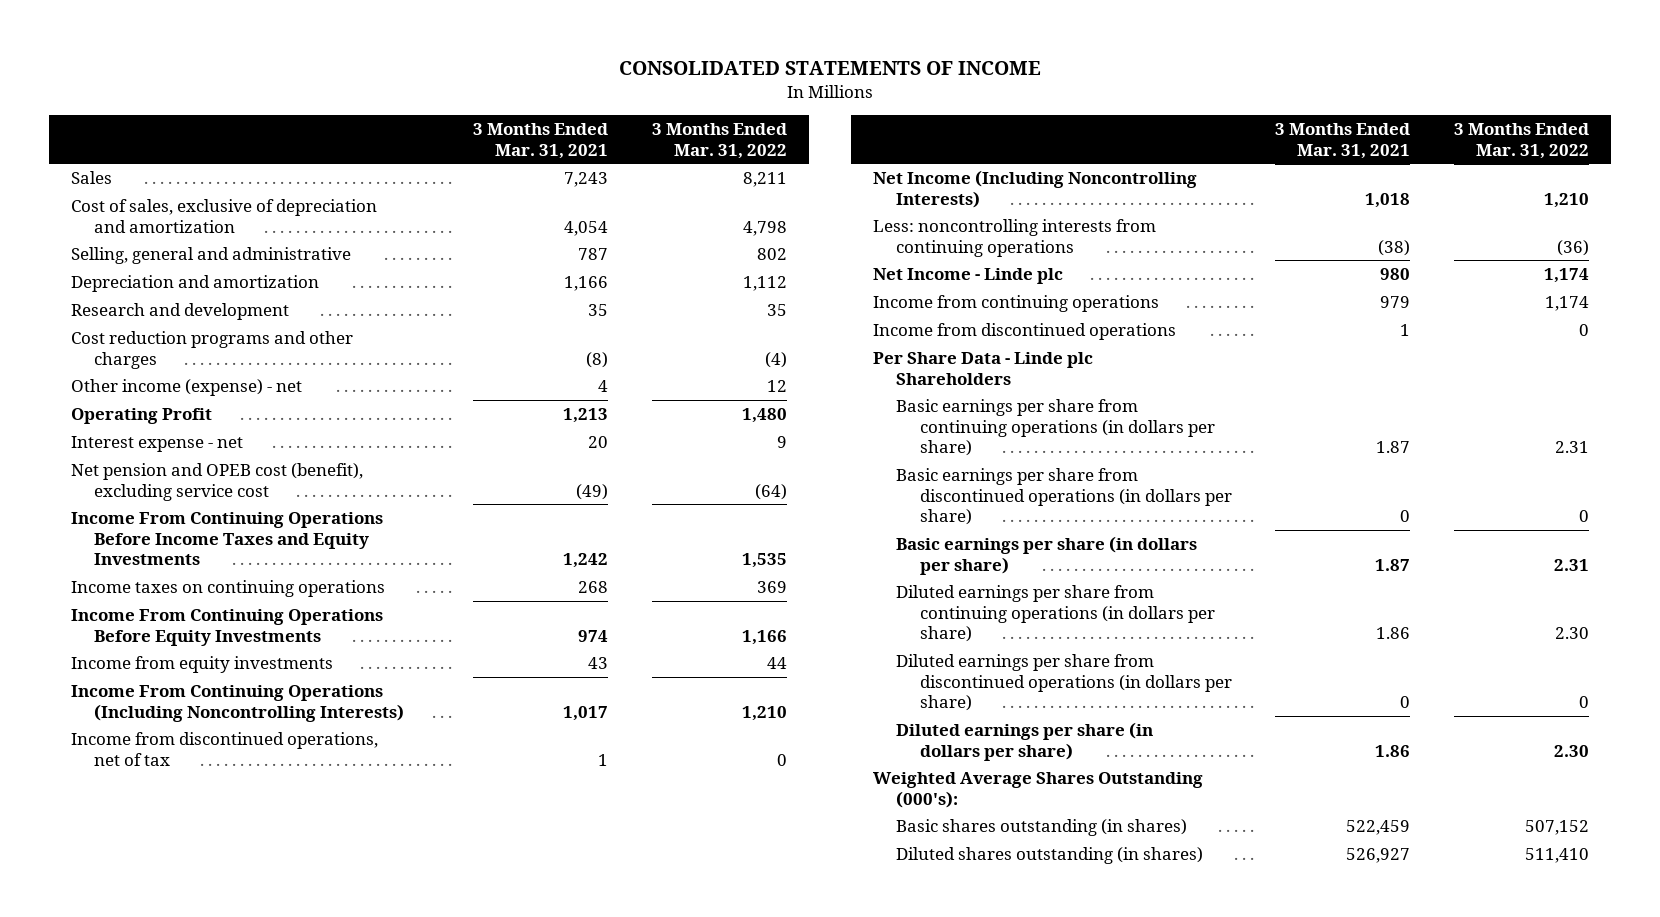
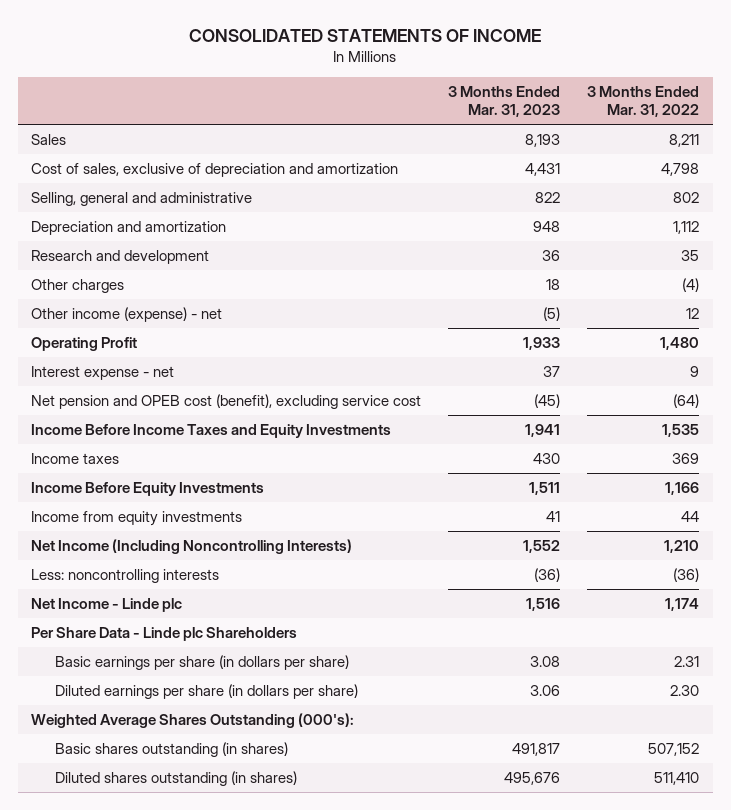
[473,122,609,159] 3 Months Ended Mar. 31, 2021 -> none
none -> [448,85,561,118] 3 Months Ended Mar. 31, 2023
[70,330,353,369] Cost reduction programs and other charges -> none
none -> [31,278,125,293] Other charges
[70,511,383,566] Income From Continuing Operations Before Income Taxes and Equity Investments -> [31,423,392,438] Income Before Income Taxes and Equity Investments
[70,579,385,597] Income taxes on continuing operations -> [31,452,120,464] Income taxes
[70,608,383,646] Income From Continuing Operations Before Equity Investments -> [31,481,265,496] Income Before Equity Investments
[70,684,405,722] Income From Continuing Operations (Including Noncontrolling Interests) -> none
[70,731,378,766] Income from discontinued operations, net of tax -> none
[872,218,1156,257] Less: noncontrolling interests from continuing operations -> [31,568,220,583] Less: noncontrolling interests
[872,294,1159,312] Income from continuing operations -> none
[872,322,1176,340] Income from discontinued operations -> none
[896,398,1215,457] Basic earnings per share from continuing operations (in dollars per share) -> none
[896,467,1232,526] Basic earnings per share from discontinued operations (in dollars per share) -> none
[896,584,1215,643] Diluted earnings per share from continuing operations (in dollars per share) -> none
[896,653,1232,712] Diluted earnings per share from discontinued operations (in dollars per share) -> none

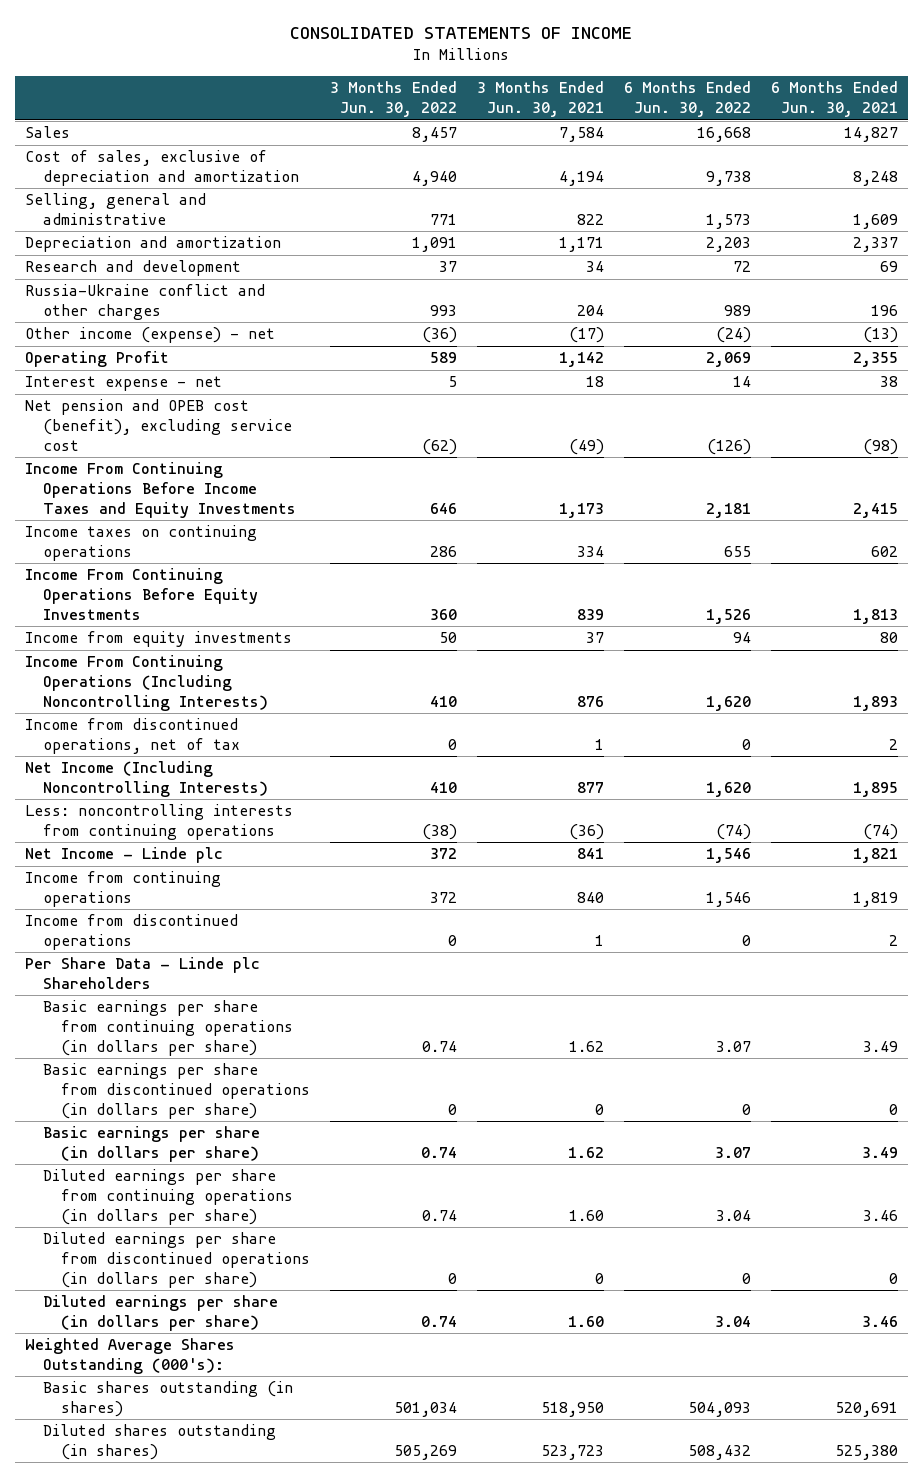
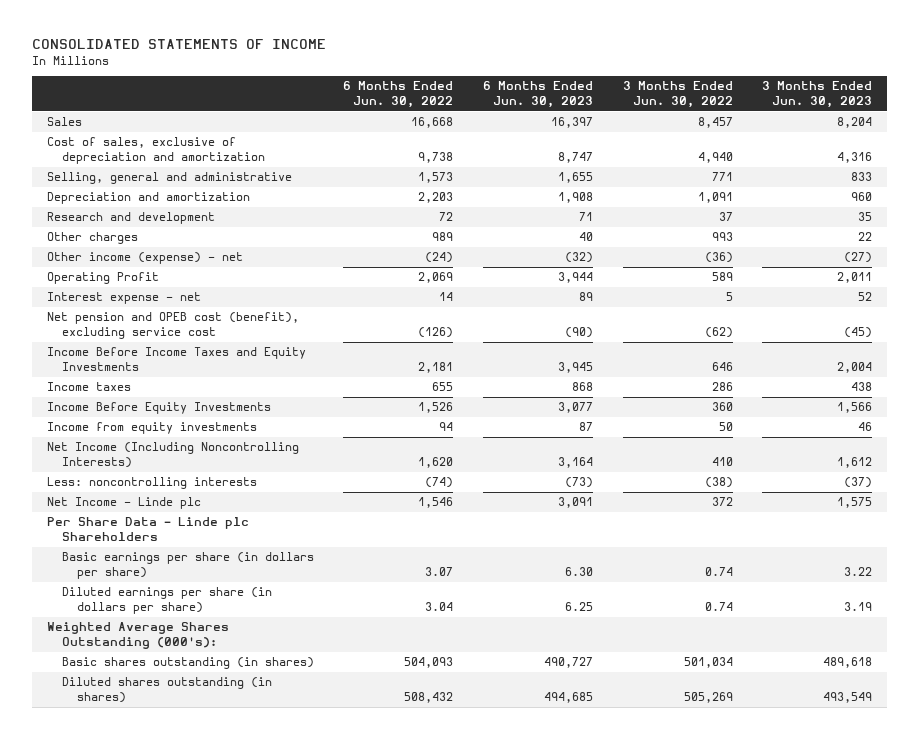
[476,81,604,118] 3 Months Ended Jun. 30, 2021 -> none
[770,81,898,118] 6 Months Ended Jun. 30, 2021 -> none
none -> [482,81,593,109] 6 Months Ended Jun. 30, 2023
none -> [762,81,873,109] 3 Months Ended Jun. 30, 2023
[24,284,265,321] Russia-Ukraine conflict and other charges -> [46,232,138,245] Other charges
[24,462,296,518] Income From Continuing Operations Before Income Taxes and Equity Investments -> [46,347,306,372] Income Before Income Taxes and Equity Investments
[24,525,257,562] Income taxes on continuing operations -> [46,382,131,392] Income taxes
[24,568,258,620] Income From Continuing Operations Before Equity Investments -> [46,402,271,415] Income Before Equity Investments
[24,655,268,711] Income From Continuing Operations (Including Noncontrolling Interests) -> none
[24,718,240,755] Income from discontinued operations, net of tax -> none
[24,804,293,841] Less: noncontrolling interests from continuing operations -> [46,477,257,490] Less: noncontrolling interests
[24,871,221,908] Income from continuing operations -> none
[24,914,238,951] Income from discontinued operations -> none
[42,1000,293,1056] Basic earnings per share from continuing operations (in dollars per share) -> none
[42,1063,310,1119] Basic earnings per share from discontinued operations (in dollars per share) -> none
[42,1169,293,1225] Diluted earnings per share from continuing operations (in dollars per share) -> none
[42,1232,310,1288] Diluted earnings per share from discontinued operations (in dollars per share) -> none

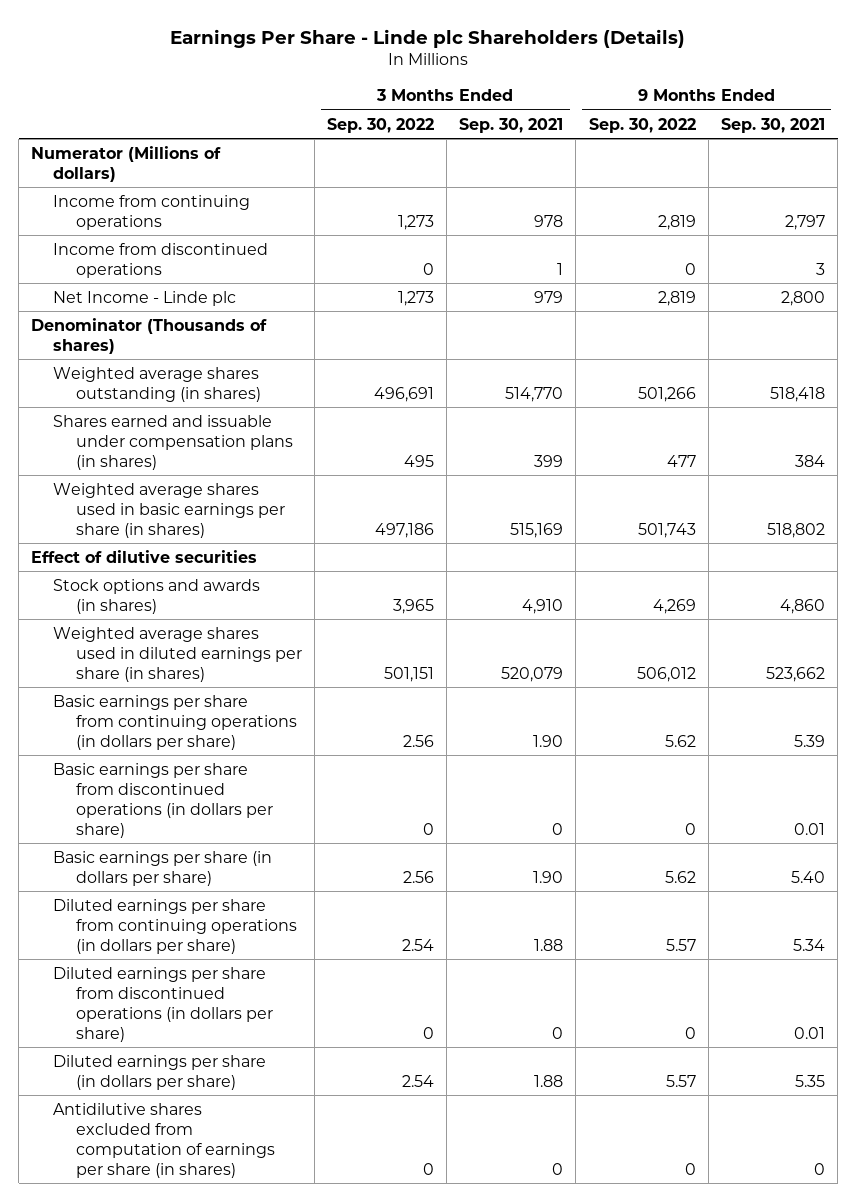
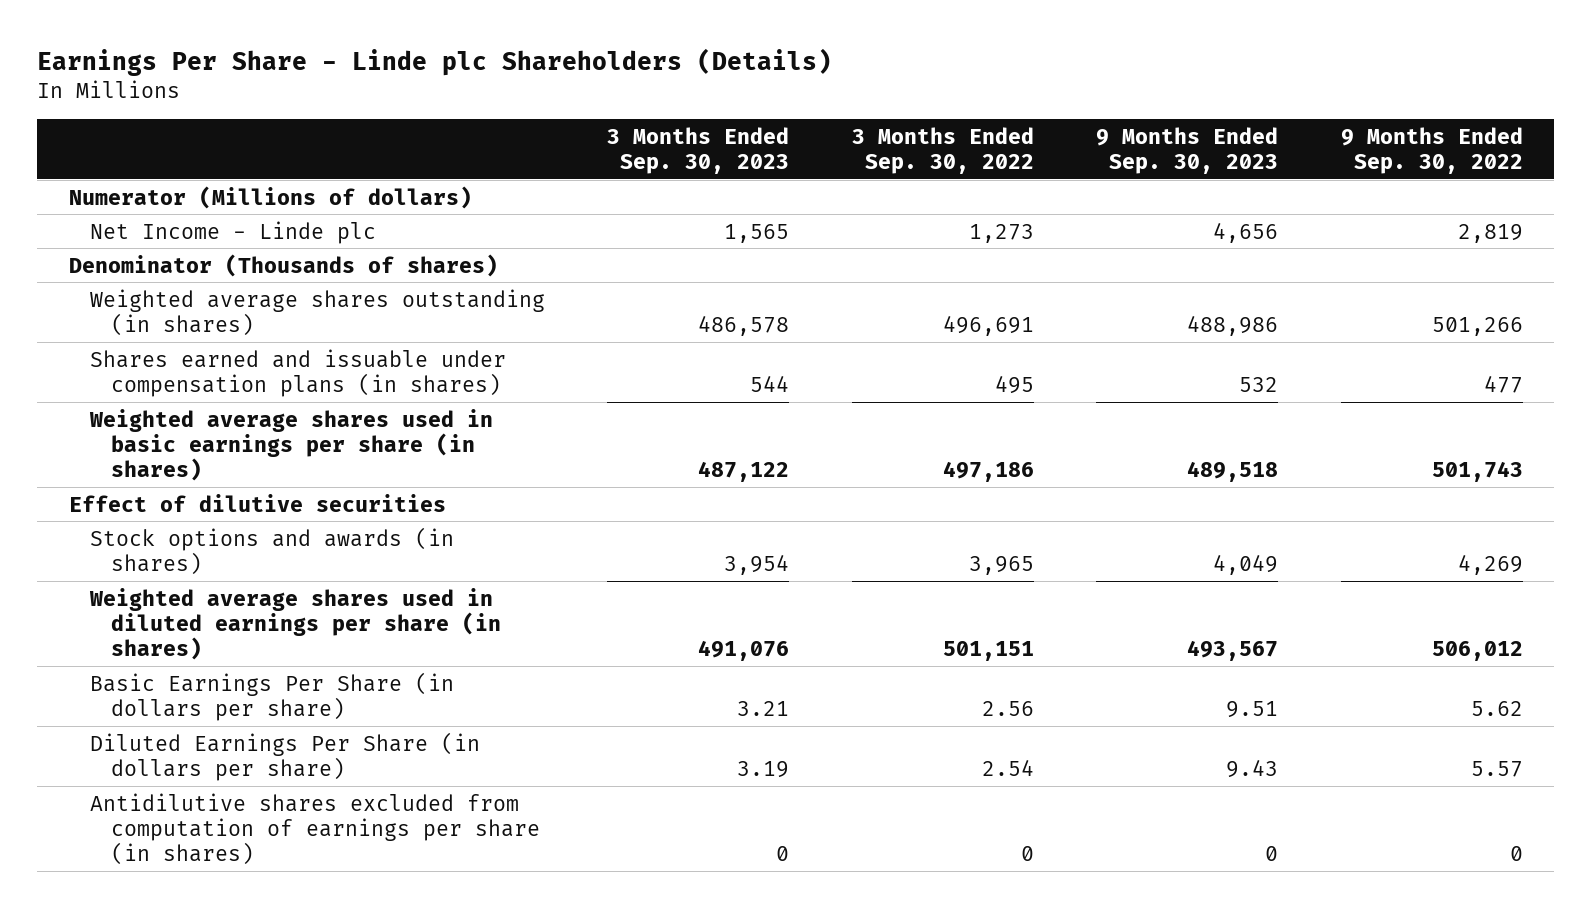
[459,117,564,133] Sep. 30, 2021 -> none
[720,117,825,133] Sep. 30, 2021 -> none
none -> [607,126,790,174] 3 Months Ended Sep. 30, 2023
none -> [1096,126,1279,174] 9 Months Ended Sep. 30, 2023
[53,194,251,230] Income from continuing operations -> none
[53,242,269,278] Income from discontinued operations -> none
[53,694,297,750] Basic earnings per share from continuing operations (in dollars per share) -> none
[53,762,273,838] Basic earnings per share from discontinued operations (in dollars per share) -> none
[53,898,297,954] Diluted earnings per share from continuing operations (in dollars per share) -> none
[53,966,273,1042] Diluted earnings per share from discontinued operations (in dollars per share) -> none
[53,850,273,886] Basic earnings per share (in dollars per share) -> [89,671,454,721] Basic Earnings Per Share (in dollars per share)
[53,1054,267,1090] Diluted earnings per share (in dollars per share) -> [89,731,480,781] Diluted Earnings Per Share (in dollars per share)

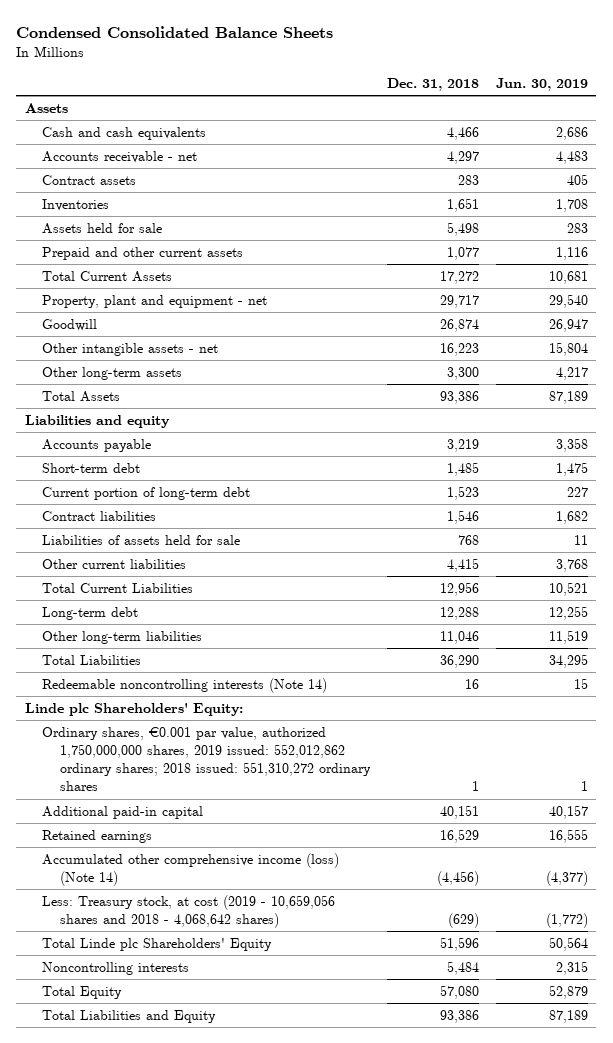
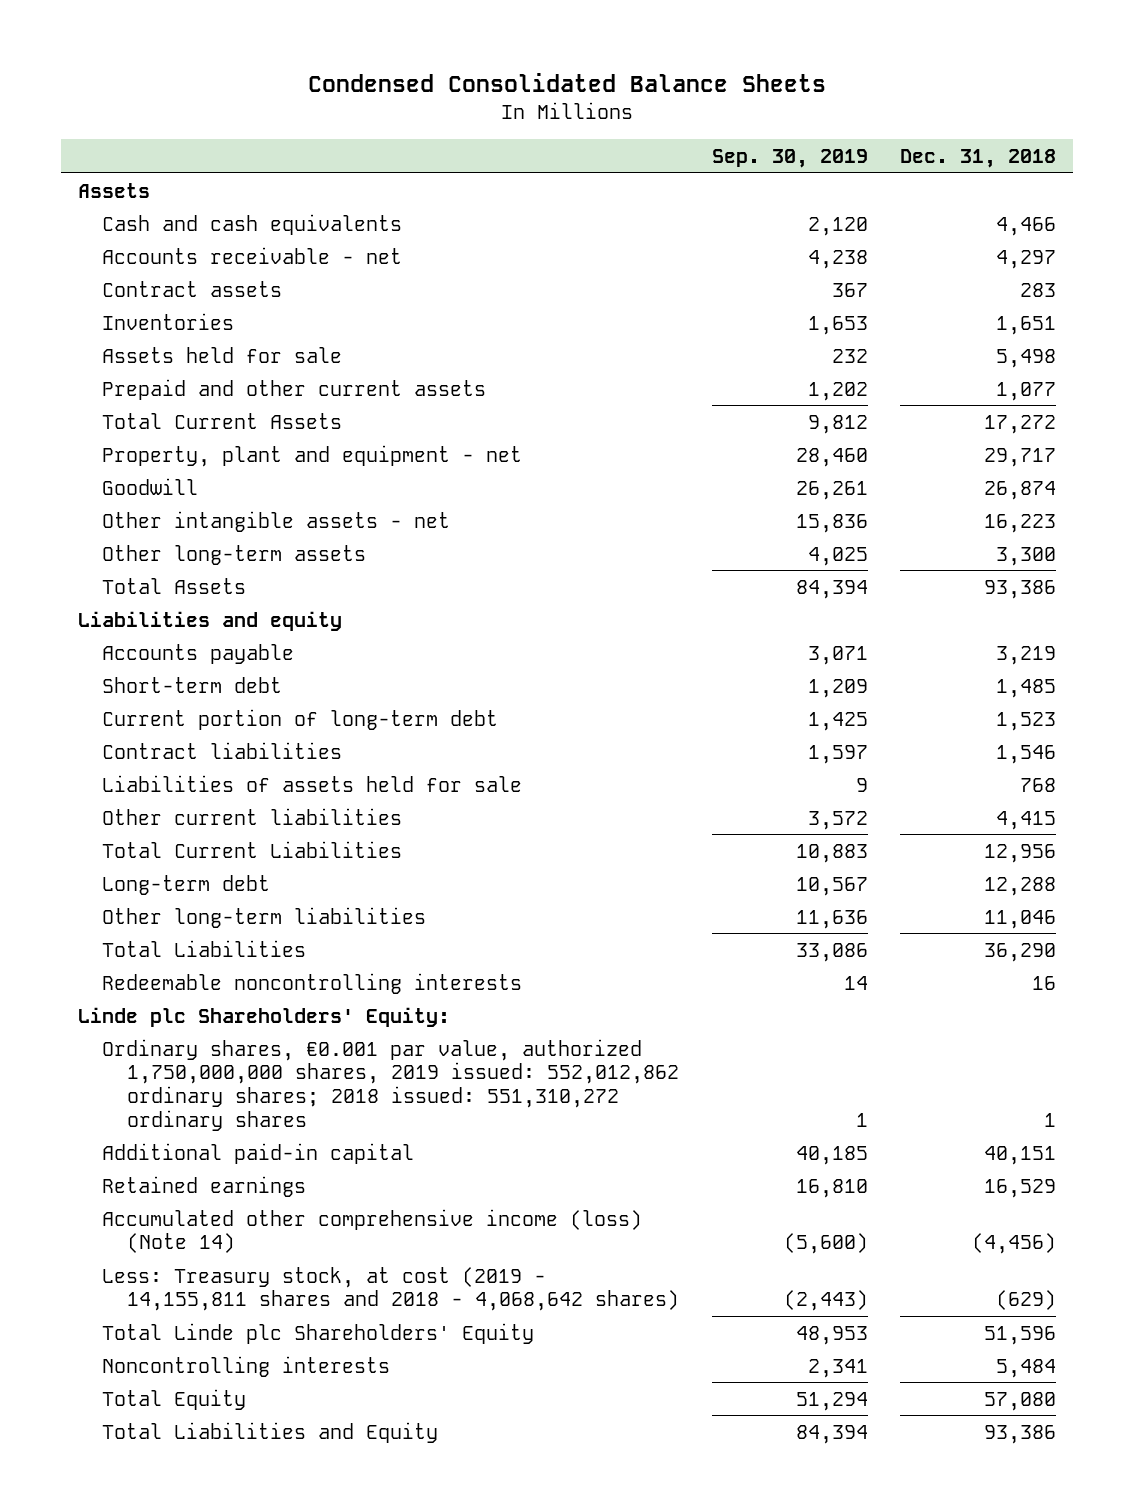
[495,77,588,91] Jun. 30, 2019 -> none
none -> [711,148,868,168] Sep. 30, 2019
[42,678,328,694] Redeemable noncontrolling interests (Note 14) -> [102,972,523,994] Redeemable noncontrolling interests
[42,895,336,929] Less: Treasury stock, at cost (2019 - 10,659,056 shares and 2018 - 4,068,642 shares) -> [102,1266,679,1312] Less: Treasury stock, at cost (2019 - 14,155,811 shares and 2018 - 4,068,642 shares)

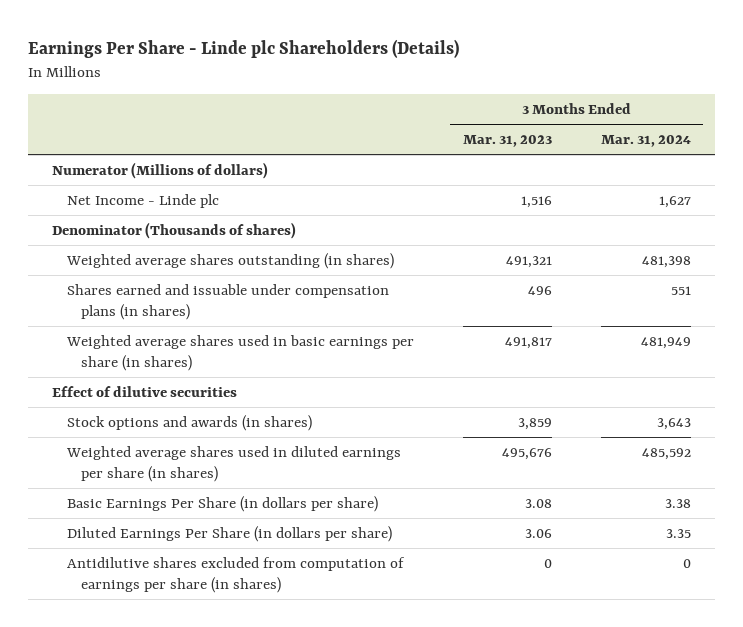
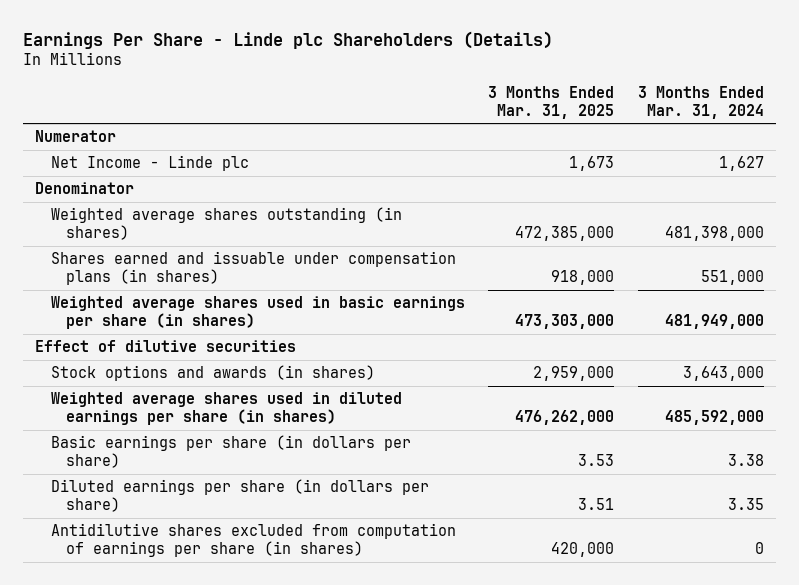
[462,135,552,148] Mar. 31, 2023 -> none
none -> [488,85,615,119] 3 Months Ended Mar. 31, 2025
[52,161,269,179] Numerator (Millions of dollars) -> [35,130,117,143] Numerator
[52,221,297,239] Denominator (Thousands of shares) -> [35,182,135,195] Denominator
[641,255,691,268] 481,398 -> [665,226,765,242] 481,398,000
[670,285,691,295] 551 -> [701,270,765,286] 551,000
[640,336,691,349] 481,949 -> [665,314,765,330] 481,949,000
[656,417,691,430] 3,643 -> [683,366,765,382] 3,643,000
[641,447,691,460] 485,592 -> [665,410,765,426] 485,592,000
[66,495,378,512] Basic Earnings Per Share (in dollars per share) -> [50,435,411,469] Basic earnings per share (in dollars per share)
[66,525,392,542] Diluted Earnings Per Share (in dollars per share) -> [50,479,429,513] Diluted earnings per share (in dollars per share)

